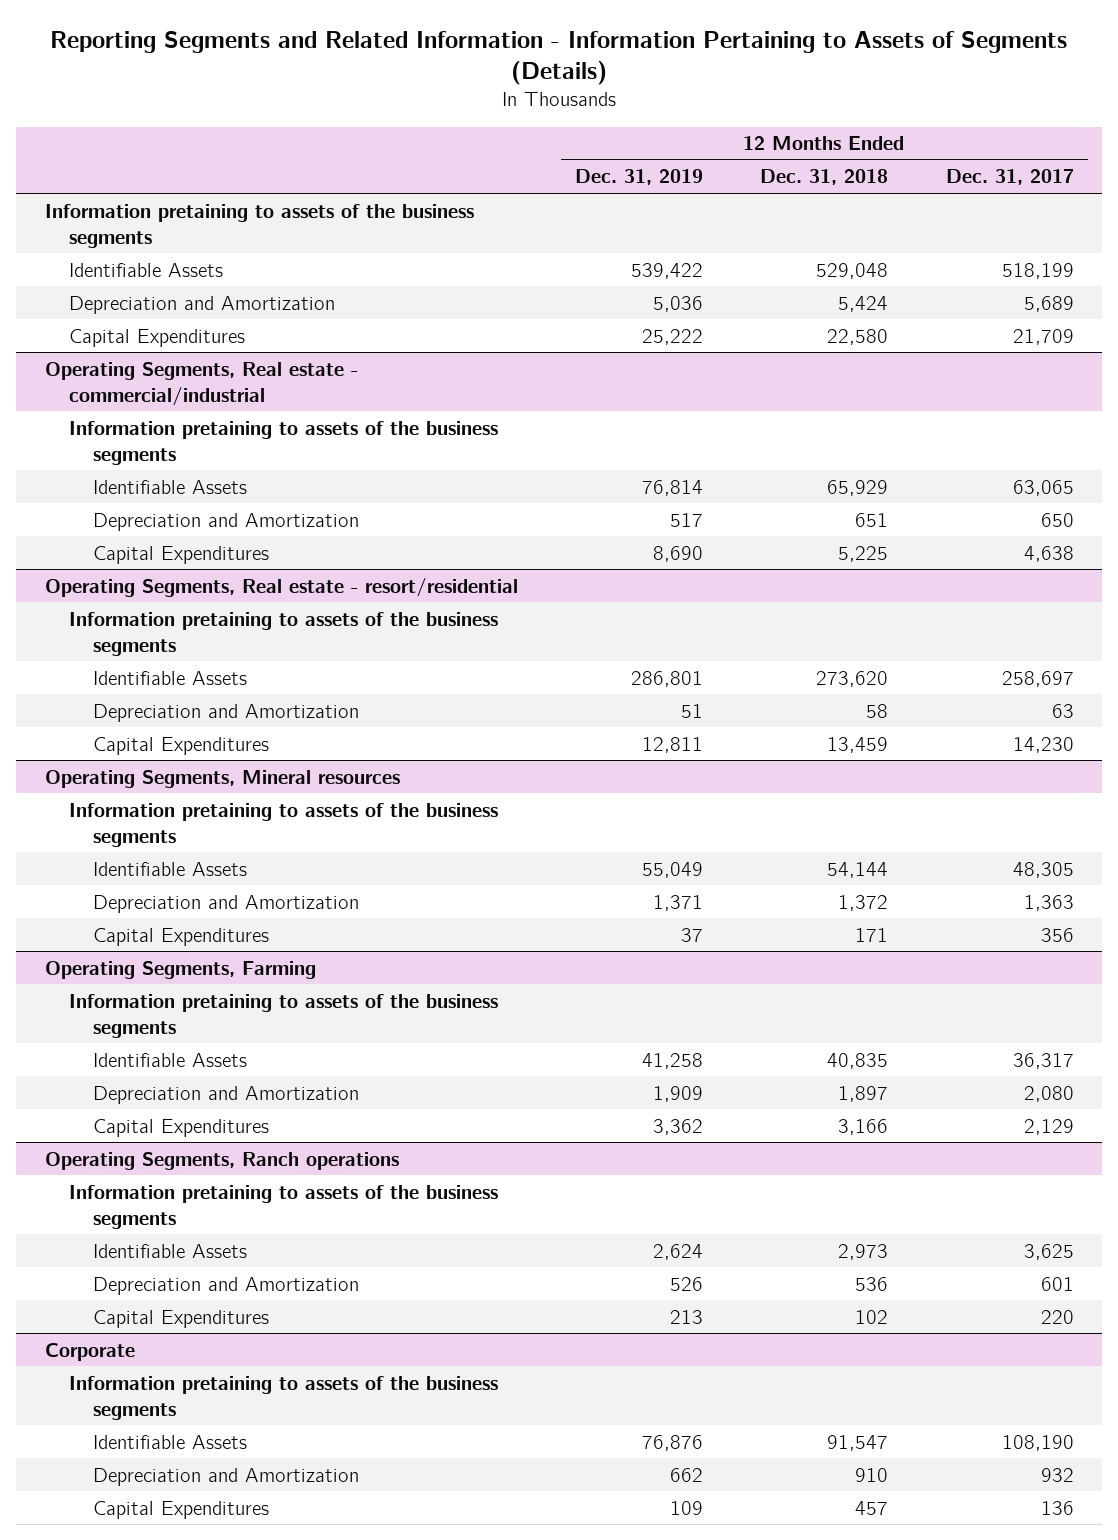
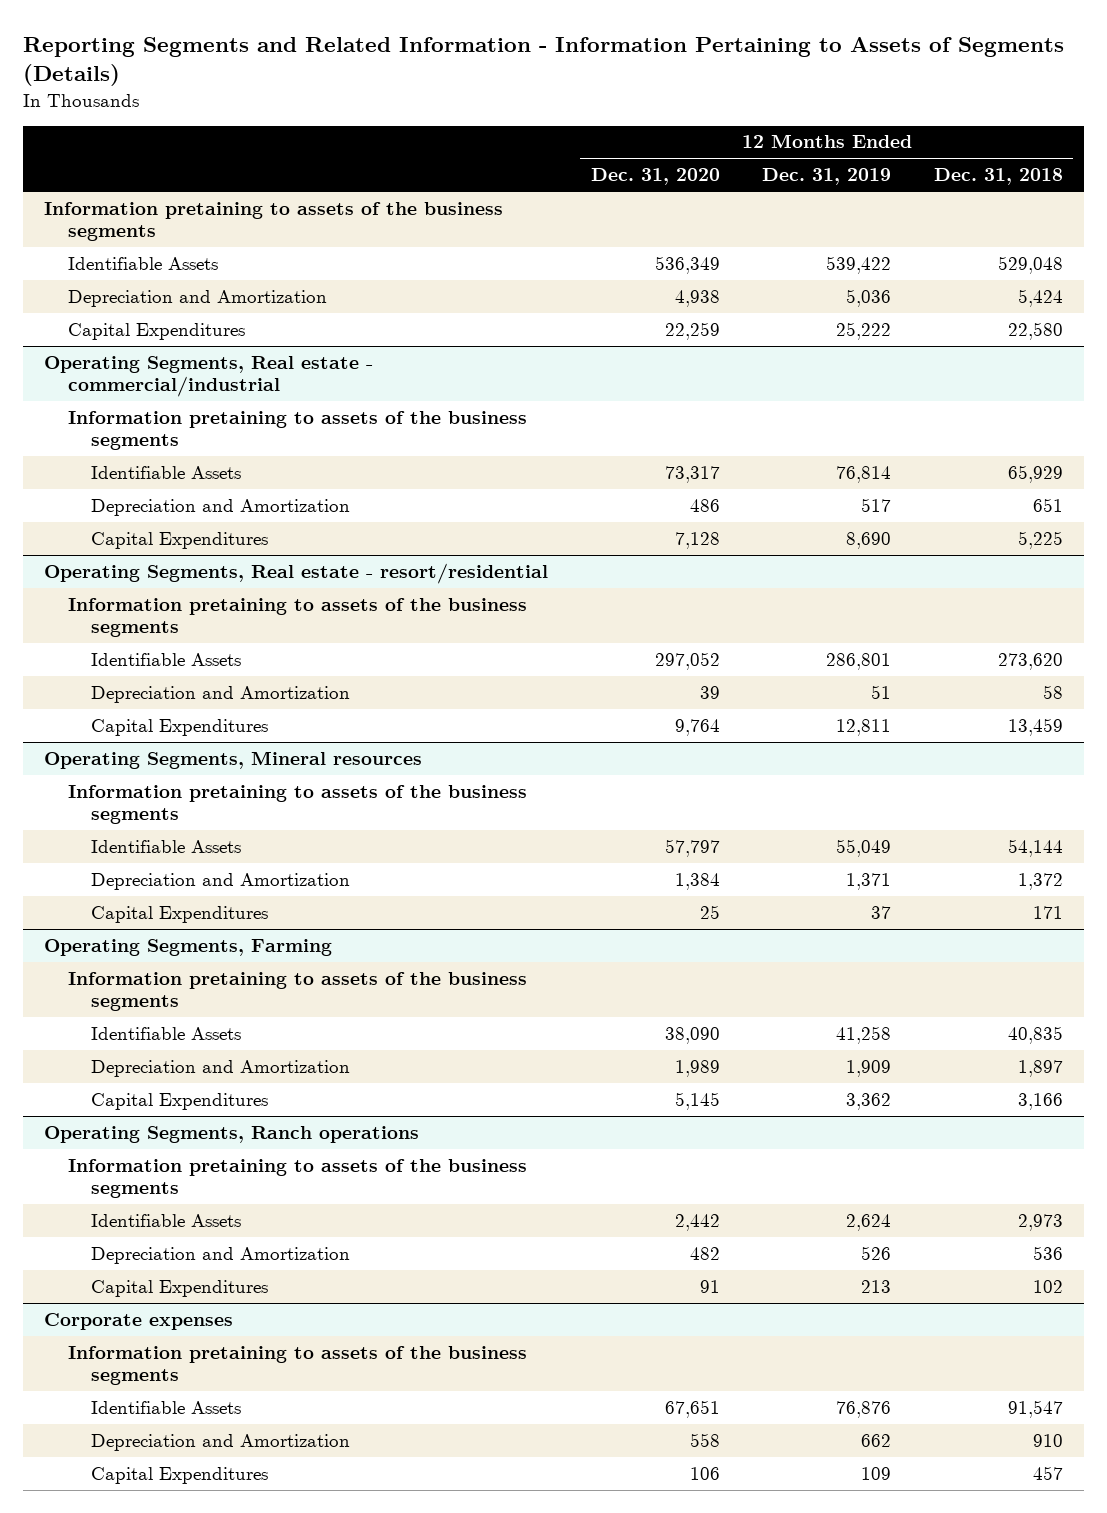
[945,169,1074,186] Dec. 31, 2017 -> none
none -> [590,168,720,186] Dec. 31, 2020
[44,1342,135,1361] Corporate -> [44,1312,234,1330] Corporate expenses

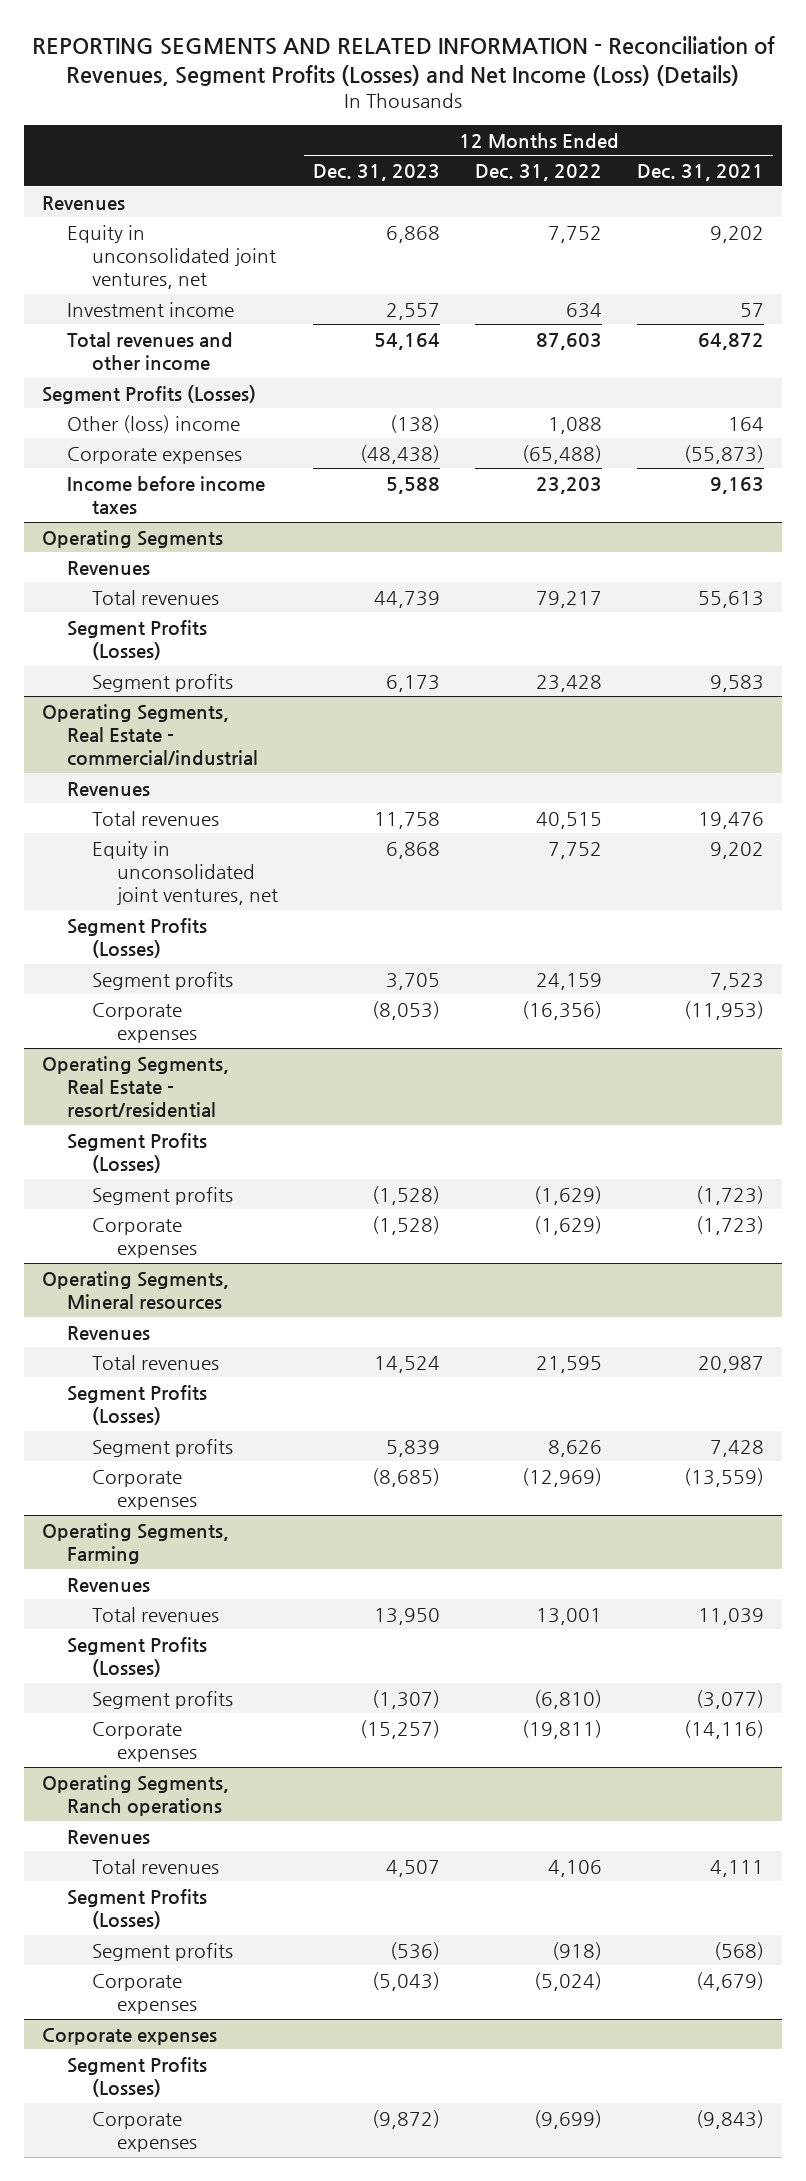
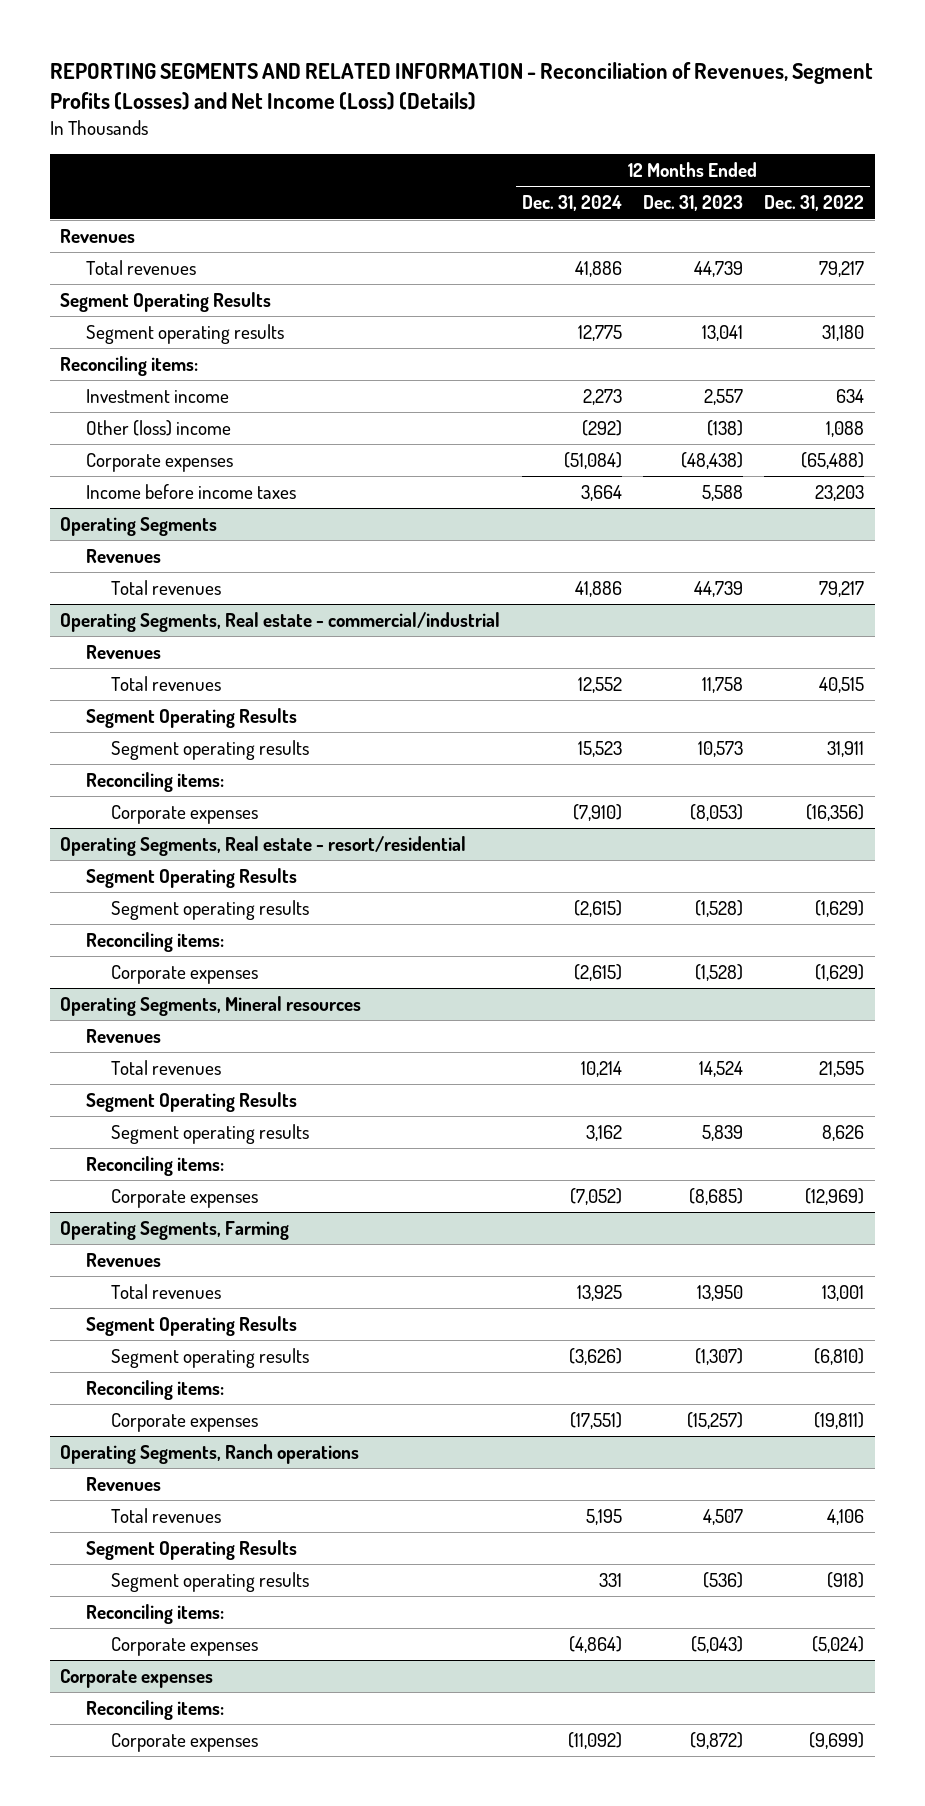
[637,164,765,182] Dec. 31, 2021 -> none
none -> [521,195,622,212] Dec. 31, 2024
[66,224,276,290] Equity in unconsolidated joint ventures, net -> none
none -> [85,260,196,276] Total revenues
none -> [60,292,272,313] Segment Operating Results
none -> [85,324,284,345] Segment operating results
none -> [60,356,199,377] Reconciling items:
[66,331,233,371] Total revenues and other income -> none
[41,384,256,404] Segment Profits (Losses) -> none
[66,619,207,660] Segment Profits (Losses) -> none
[91,673,233,692] Segment profits -> none
[41,703,258,767] Operating Segments, Real Estate - commercial/industrial -> [60,612,501,633] Operating Segments, Real estate - commercial/industrial
[91,840,279,906] Equity in unconsolidated joint ventures, net -> none
[66,917,207,958] Segment Profits (Losses) -> [85,708,297,729] Segment Operating Results
[91,971,233,990] Segment profits -> [111,740,310,761] Segment operating results
[386,972,441,990] 3,705 -> [698,741,744,758] 10,573
[536,972,603,990] 24,159 -> [827,741,865,758] 31,911
none -> [85,772,224,793] Reconciling items:
[41,1055,229,1118] Operating Segments, Real Estate - resort/residential -> [60,836,467,857] Operating Segments, Real estate - resort/residential
[66,1132,207,1173] Segment Profits (Losses) -> [85,868,297,889] Segment Operating Results
[91,1186,233,1205] Segment profits -> [111,900,310,921] Segment operating results
none -> [85,932,224,953] Reconciling items:
[66,1384,207,1425] Segment Profits (Losses) -> [85,1092,297,1113] Segment Operating Results
[91,1438,233,1457] Segment profits -> [111,1124,310,1145] Segment operating results
none -> [85,1156,224,1177] Reconciling items:
[66,1636,207,1677] Segment Profits (Losses) -> [85,1316,297,1337] Segment Operating Results
[91,1690,233,1709] Segment profits -> [111,1348,310,1369] Segment operating results
none -> [85,1380,224,1401] Reconciling items:
[66,1888,207,1929] Segment Profits (Losses) -> [85,1540,297,1561] Segment Operating Results
[91,1942,233,1961] Segment profits -> [111,1572,310,1593] Segment operating results
none -> [85,1604,224,1625] Reconciling items:
[66,2056,207,2097] Segment Profits (Losses) -> none
none -> [85,1700,224,1721] Reconciling items:

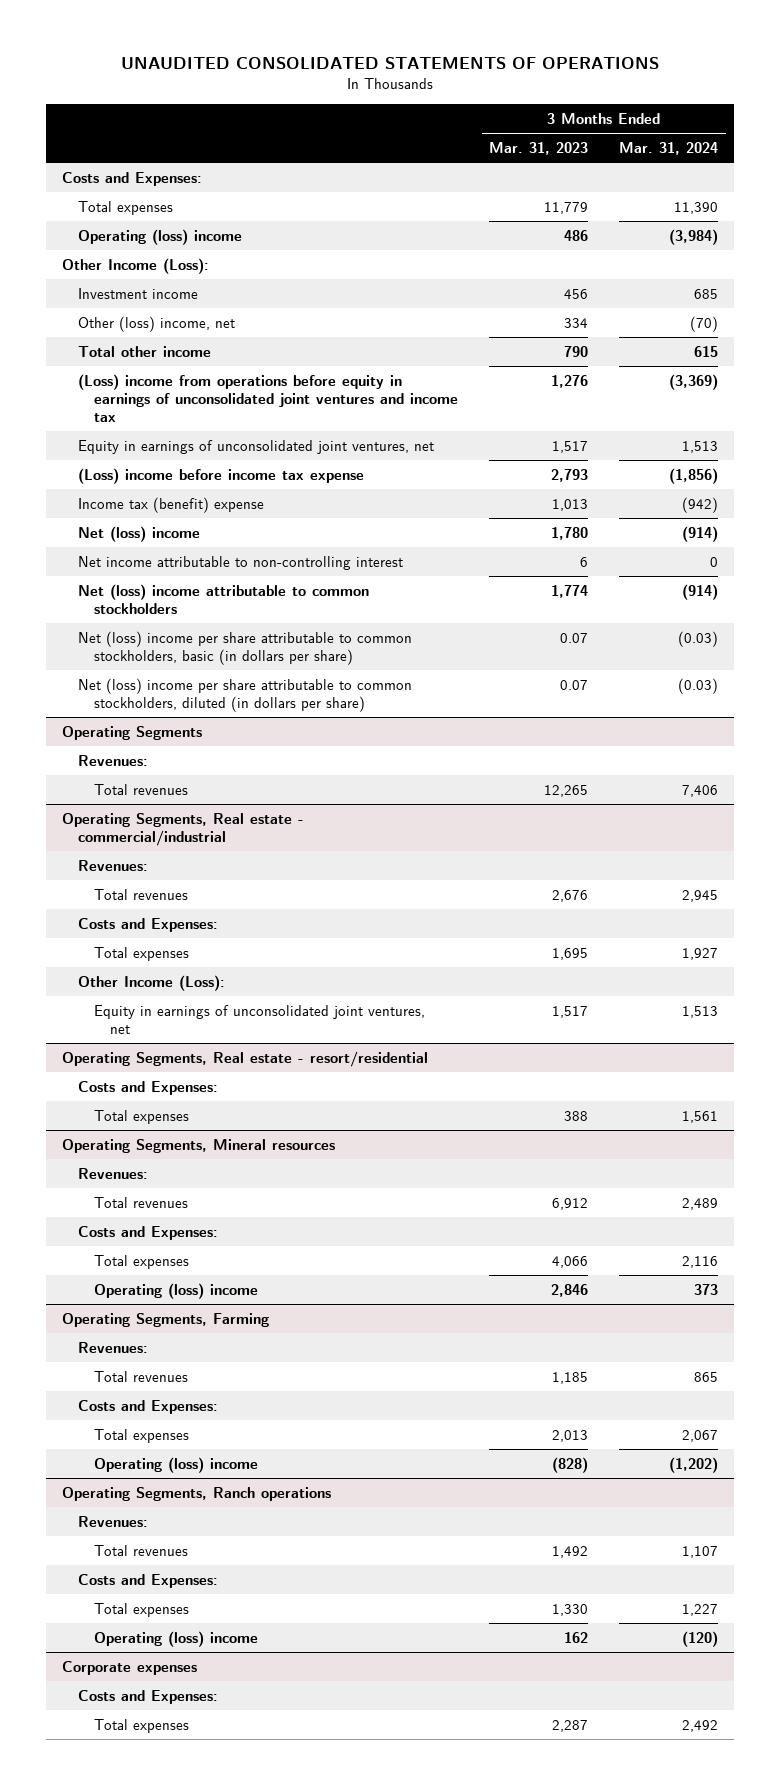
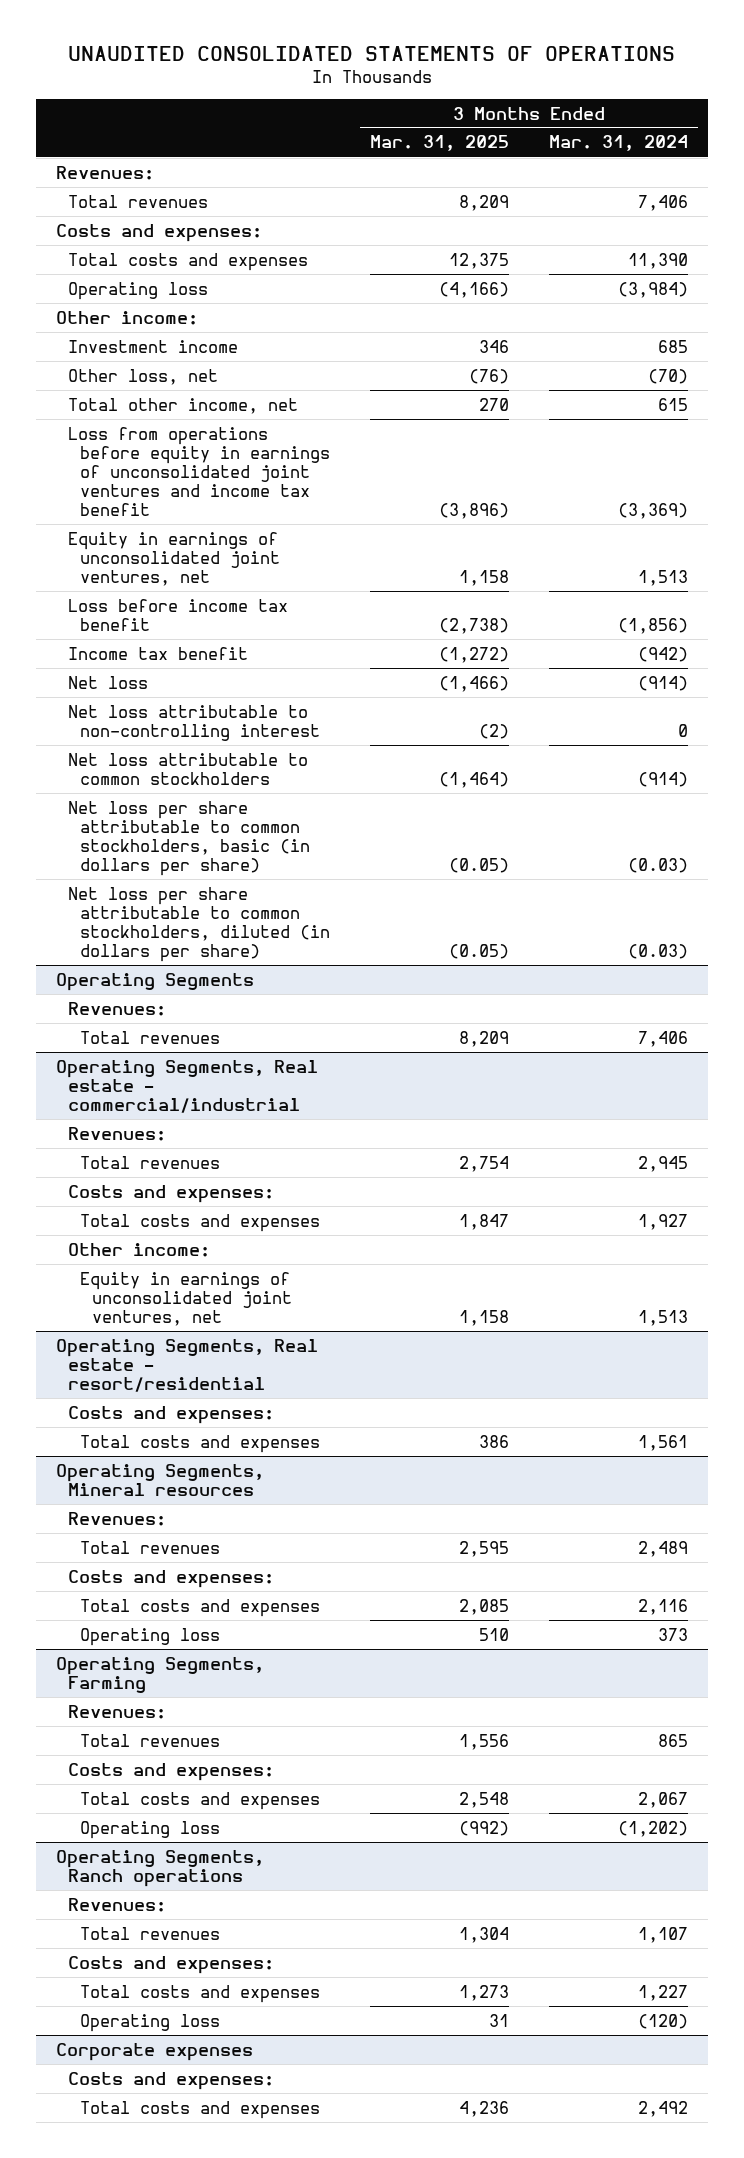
[489,141,589,155] Mar. 31, 2023 -> none
none -> [370,135,510,152] Mar. 31, 2025
none -> [55,165,154,180] Revenues:
none -> [67,194,208,208] Total revenues
[61,171,202,186] Costs and Expenses: -> [55,223,262,242] Costs and expenses:
[77,200,173,215] Total expenses -> [67,252,308,271] Total costs and expenses
[77,228,242,245] Operating (loss) income -> [67,281,208,300] Operating loss
[61,257,209,274] Other Income (Loss): -> [55,310,198,325] Other income:
[77,315,235,332] Other (loss) income, net -> [67,368,218,385] Other loss, net
[77,345,211,357] Total other income -> [67,397,298,414] Total other income, net
[77,373,459,423] (Loss) income from operations before equity in earnings of unconsolidated joint ventures and income tax -> [67,426,330,516] Loss from operations before equity in earnings of unconsolidated joint ventures and income tax benefit
[77,467,364,484] (Loss) income before income tax expense -> [67,598,288,631] Loss before income tax benefit
[77,496,264,513] Income tax (benefit) expense -> [67,646,248,660] Income tax benefit
[77,525,200,542] Net (loss) income -> [67,675,148,689] Net loss
[77,555,403,570] Net income attributable to non-controlling interest -> [67,704,320,741] Net loss attributable to non-controlling interest
[77,583,369,614] Net (loss) income attributable to common stockholders -> [67,752,308,785] Net loss attributable to common stockholders
[77,630,412,665] Net (loss) income per share attributable to common stockholders, basic (in dollars per share) -> [67,800,310,876] Net loss per share attributable to common stockholders, basic (in dollars per share)
[77,677,412,712] Net (loss) income per share attributable to common stockholders, diluted (in dollars per share) -> [67,886,330,962] Net loss per share attributable to common stockholders, diluted (in dollars per share)
[77,917,218,932] Costs and Expenses: -> [67,1184,274,1203] Costs and expenses:
[94,946,190,961] Total expenses -> [79,1213,320,1232] Total costs and expenses
[77,974,225,991] Other Income (Loss): -> [67,1242,210,1257] Other income:
[77,1080,218,1095] Costs and Expenses: -> [67,1405,274,1424] Costs and expenses:
[94,1109,190,1124] Total expenses -> [79,1434,320,1453] Total costs and expenses
[77,1225,218,1240] Costs and Expenses: -> [67,1569,274,1588] Costs and expenses:
[94,1254,190,1269] Total expenses -> [79,1598,320,1617] Total costs and expenses
[94,1282,259,1299] Operating (loss) income -> [79,1627,220,1646] Operating loss
[77,1399,218,1414] Costs and Expenses: -> [67,1762,274,1781] Costs and expenses:
[94,1428,190,1443] Total expenses -> [79,1791,320,1810] Total costs and expenses
[94,1456,259,1473] Operating (loss) income -> [79,1820,220,1839] Operating loss
[77,1573,218,1588] Costs and Expenses: -> [67,1955,274,1974] Costs and expenses:
[94,1602,190,1617] Total expenses -> [79,1984,320,2003] Total costs and expenses
[94,1630,259,1647] Operating (loss) income -> [79,2013,220,2032] Operating loss
[77,1689,218,1704] Costs and Expenses: -> [67,2071,274,2090] Costs and expenses:
[94,1718,190,1733] Total expenses -> [79,2100,320,2119] Total costs and expenses

